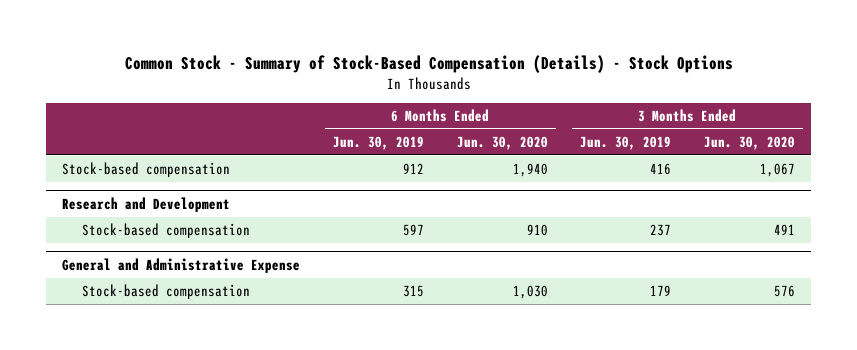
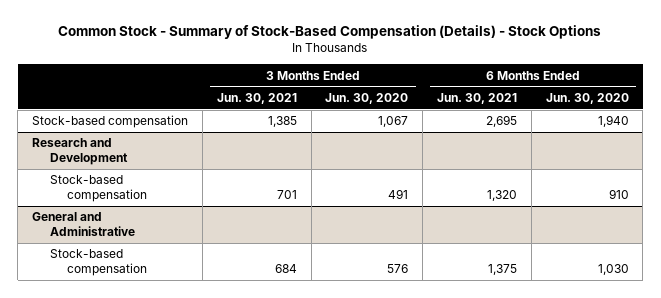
[332,136,424,151] Jun. 30, 2019 -> none
[580,136,672,151] Jun. 30, 2019 -> none
none -> [216,92,297,104] Jun. 30, 2021
none -> [436,92,517,104] Jun. 30, 2021
[62,257,301,273] General and Administrative Expense -> [32,212,135,236] General and Administrative

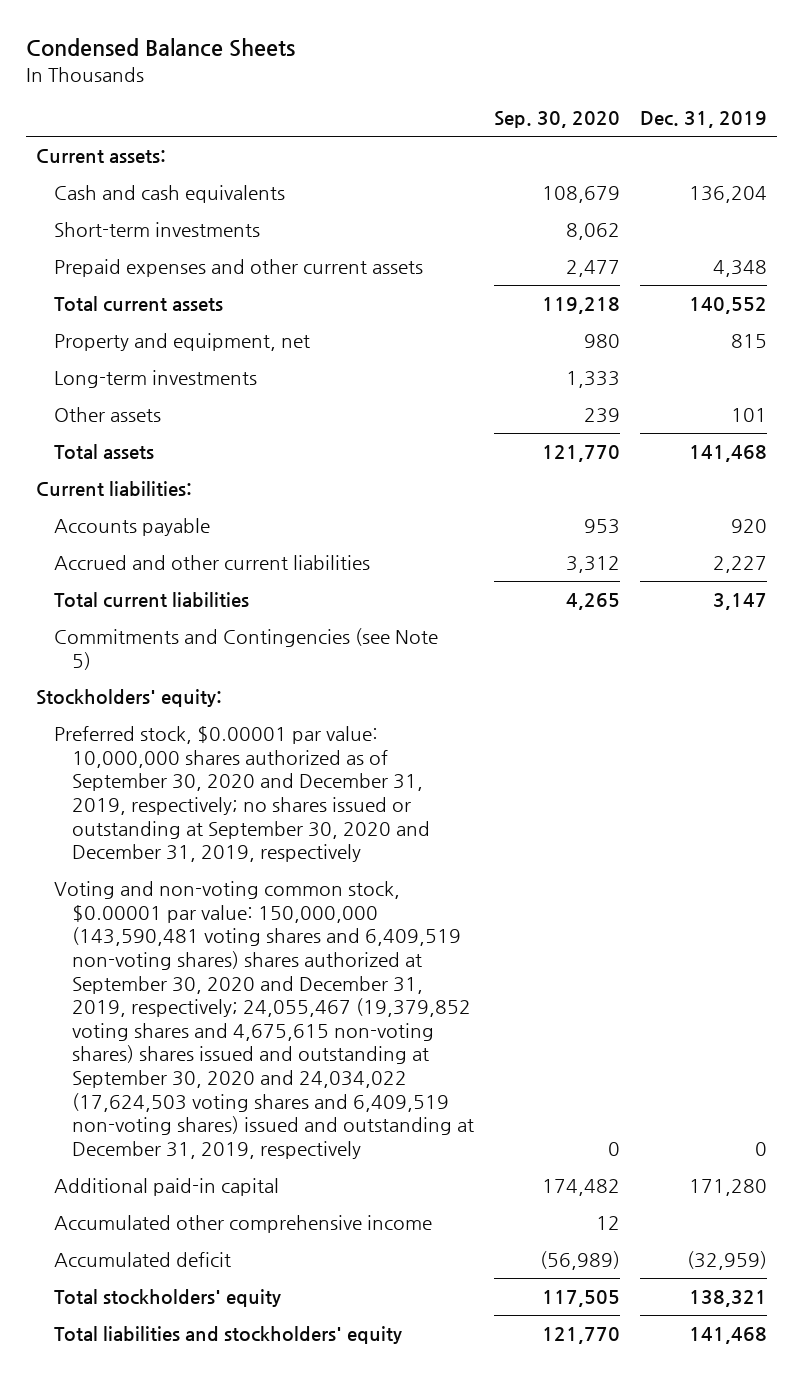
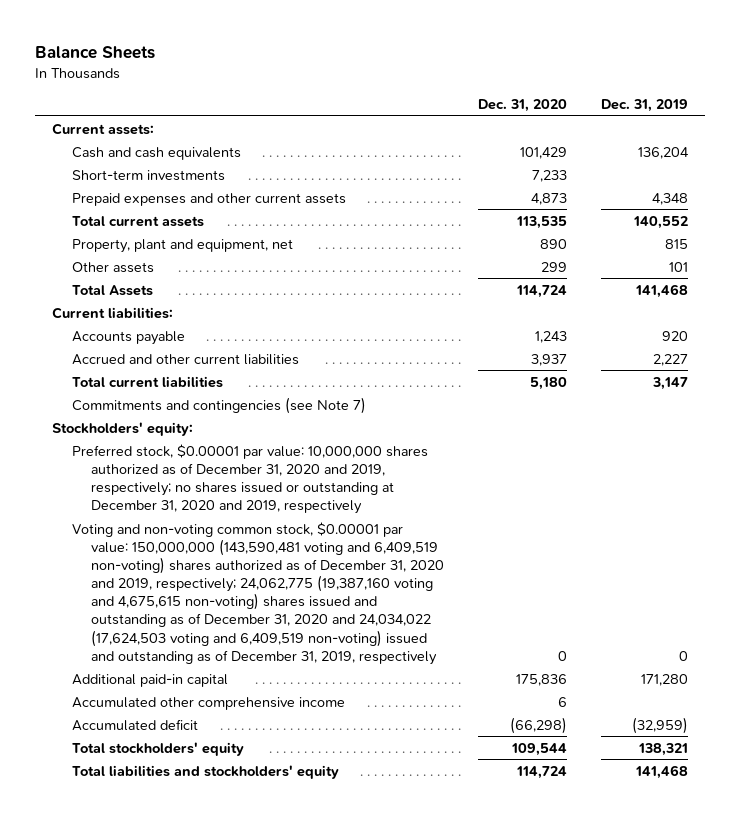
[25,38,295,58] Condensed Balance Sheets -> [35,45,156,59] Balance Sheets
[493,111,620,129] Sep. 30, 2020 -> none
none -> [478,98,568,112] Dec. 31, 2020
[53,369,257,388] Long-term investments -> none
[53,332,310,351] Property and equipment, net -> [71,238,293,253] Property, plant and equipment, net
[53,443,154,459] Total assets -> [71,284,153,296] Total Assets
[53,627,438,670] Commitments and Contingencies (see Note 5) -> [71,396,366,414] Commitments and contingencies (see Note 7)
[53,725,430,863] Preferred stock, $0.00001 par value: 10,000,000 shares authorized as of September 30, 2020 and December 31, 2019, respectively; no shares issued or outstanding at September 30, 2020 and December 31, 2019, respectively -> [71,443,428,515] Preferred stock, $0.00001 par value: 10,000,000 shares authorized as of December 31, 2020 and 2019, respectively; no shares issued or outstanding at December 31, 2020 and 2019, respectively
[53,880,474,1160] Voting and non-voting common stock, $0.00001 par value: 150,000,000 (143,590,481 voting shares and 6,409,519 non-voting shares) shares authorized at September 30, 2020 and December 31, 2019, respectively; 24,055,467 (19,379,852 voting shares and 4,675,615 non-voting shares) shares issued and outstanding at September 30, 2020 and 24,034,022 (17,624,503 voting shares and 6,409,519 non-voting shares) issued and outstanding at December 31, 2019, respectively -> [71,521,445,665] Voting and non-voting common stock, $0.00001 par value: 150,000,000 (143,590,481 voting and 6,409,519 non-voting) shares authorized as of December 31, 2020 and 2019, respectively; 24,062,775 (19,387,160 voting and 4,675,615 non-voting) shares issued and outstanding as of December 31, 2020 and 24,034,022 (17,624,503 voting and 6,409,519 non-voting) issued and outstanding as of December 31, 2019, respectively

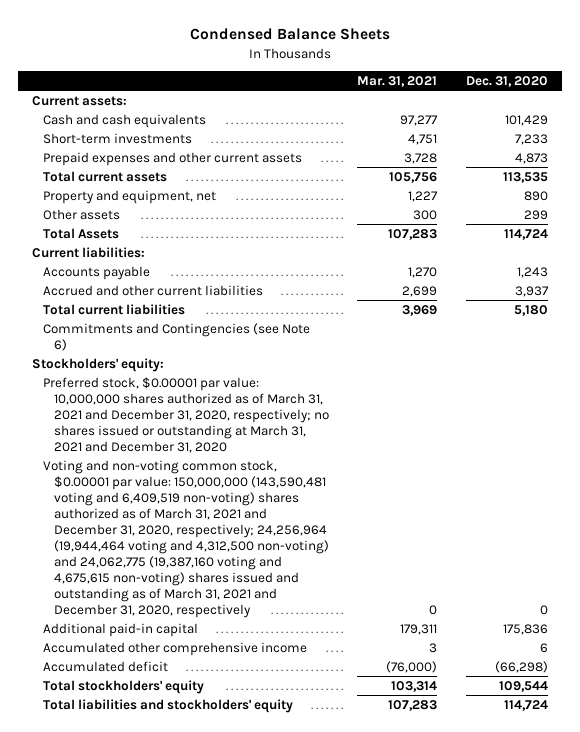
[35,45,156,59] Balance Sheets -> [190,28,391,41] Condensed Balance Sheets
[601,98,689,112] Dec. 31, 2019 -> none
none -> [357,76,438,88] Mar. 31, 2021
[71,238,293,253] Property, plant and equipment, net -> [43,189,217,204] Property and equipment, net
[71,396,366,414] Commitments and contingencies (see Note 7) -> [43,322,311,351] Commitments and Contingencies (see Note 6)
[71,443,428,515] Preferred stock, $0.00001 par value: 10,000,000 shares authorized as of December 31, 2020 and 2019, respectively; no shares issued or outstanding at December 31, 2020 and 2019, respectively -> [43,376,330,453] Preferred stock, $0.00001 par value: 10,000,000 shares authorized as of March 31, 2021 and December 31, 2020, respectively; no shares issued or outstanding at March 31, 2021 and December 31, 2020
[71,521,445,665] Voting and non-voting common stock, $0.00001 par value: 150,000,000 (143,590,481 voting and 6,409,519 non-voting) shares authorized as of December 31, 2020 and 2019, respectively; 24,062,775 (19,387,160 voting and 4,675,615 non-voting) shares issued and outstanding as of December 31, 2020 and 24,034,022 (17,624,503 voting and 6,409,519 non-voting) issued and outstanding as of December 31, 2019, respectively -> [43,459,330,618] Voting and non-voting common stock, $0.00001 par value: 150,000,000 (143,590,481 voting and 6,409,519 non-voting) shares authorized as of March 31, 2021 and December 31, 2020, respectively; 24,256,964 (19,944,464 voting and 4,312,500 non-voting) and 24,062,775 (19,387,160 voting and 4,675,615 non-voting) shares issued and outstanding as of March 31, 2021 and December 31, 2020, respectively

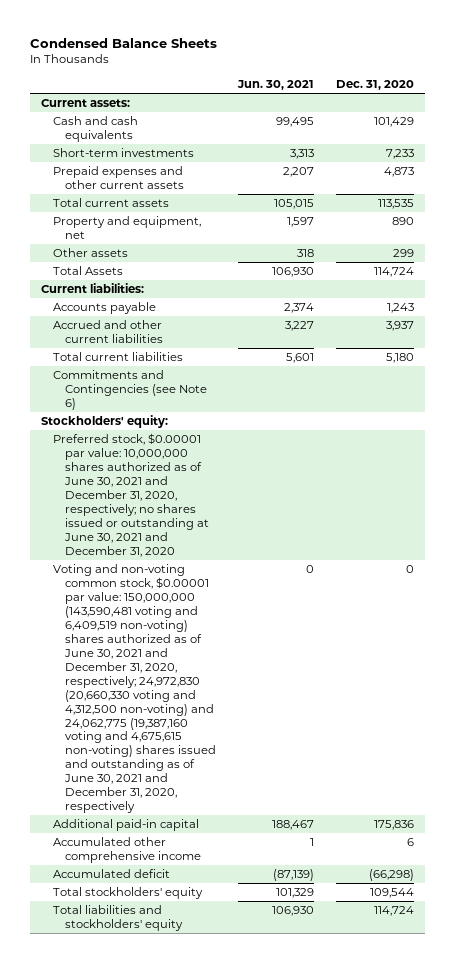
[357,76,438,88] Mar. 31, 2021 -> none
none -> [236,80,314,91] Jun. 30, 2021
[43,376,330,453] Preferred stock, $0.00001 par value: 10,000,000 shares authorized as of March 31, 2021 and December 31, 2020, respectively; no shares issued or outstanding at March 31, 2021 and December 31, 2020 -> [52,433,209,557] Preferred stock, $0.00001 par value: 10,000,000 shares authorized as of June 30, 2021 and December 31, 2020, respectively; no shares issued or outstanding at June 30, 2021 and December 31, 2020
[43,459,330,618] Voting and non-voting common stock, $0.00001 par value: 150,000,000 (143,590,481 voting and 6,409,519 non-voting) shares authorized as of March 31, 2021 and December 31, 2020, respectively; 24,256,964 (19,944,464 voting and 4,312,500 non-voting) and 24,062,775 (19,387,160 voting and 4,675,615 non-voting) shares issued and outstanding as of March 31, 2021 and December 31, 2020, respectively -> [52,564,216,814] Voting and non-voting common stock, $0.00001 par value: 150,000,000 (143,590,481 voting and 6,409,519 non-voting) shares authorized as of June 30, 2021 and December 31, 2020, respectively; 24,972,830 (20,660,330 voting and 4,312,500 non-voting) and 24,062,775 (19,387,160 voting and 4,675,615 non-voting) shares issued and outstanding as of June 30, 2021 and December 31, 2020, respectively

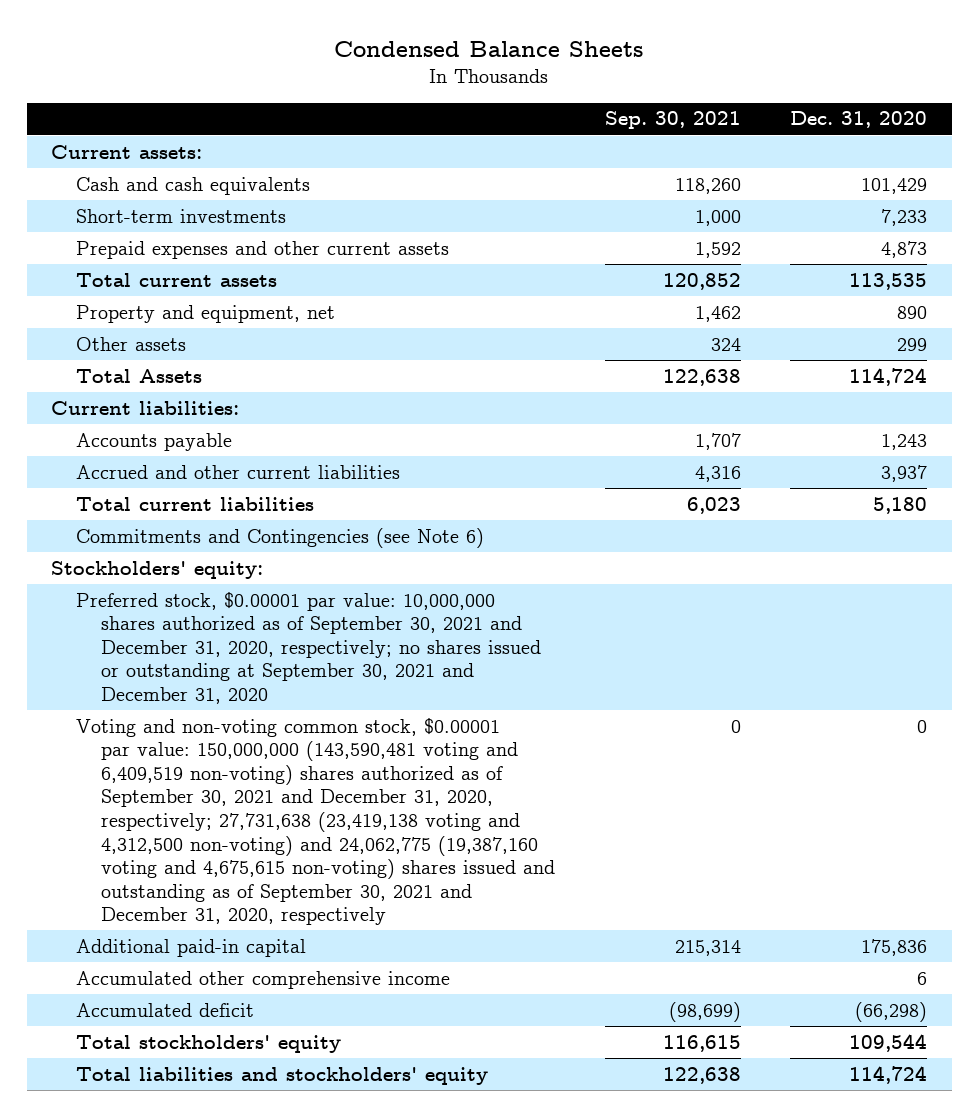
[236,80,314,91] Jun. 30, 2021 -> none
none -> [604,111,741,130] Sep. 30, 2021
[52,433,209,557] Preferred stock, $0.00001 par value: 10,000,000 shares authorized as of June 30, 2021 and December 31, 2020, respectively; no shares issued or outstanding at June 30, 2021 and December 31, 2020 -> [76,591,542,704] Preferred stock, $0.00001 par value: 10,000,000 shares authorized as of September 30, 2021 and December 31, 2020, respectively; no shares issued or outstanding at September 30, 2021 and December 31, 2020
[52,564,216,814] Voting and non-voting common stock, $0.00001 par value: 150,000,000 (143,590,481 voting and 6,409,519 non-voting) shares authorized as of June 30, 2021 and December 31, 2020, respectively; 24,972,830 (20,660,330 voting and 4,312,500 non-voting) and 24,062,775 (19,387,160 voting and 4,675,615 non-voting) shares issued and outstanding as of June 30, 2021 and December 31, 2020, respectively -> [76,717,556,926] Voting and non-voting common stock, $0.00001 par value: 150,000,000 (143,590,481 voting and 6,409,519 non-voting) shares authorized as of September 30, 2021 and December 31, 2020, respectively; 27,731,638 (23,419,138 voting and 4,312,500 non-voting) and 24,062,775 (19,387,160 voting and 4,675,615 non-voting) shares issued and outstanding as of September 30, 2021 and December 31, 2020, respectively

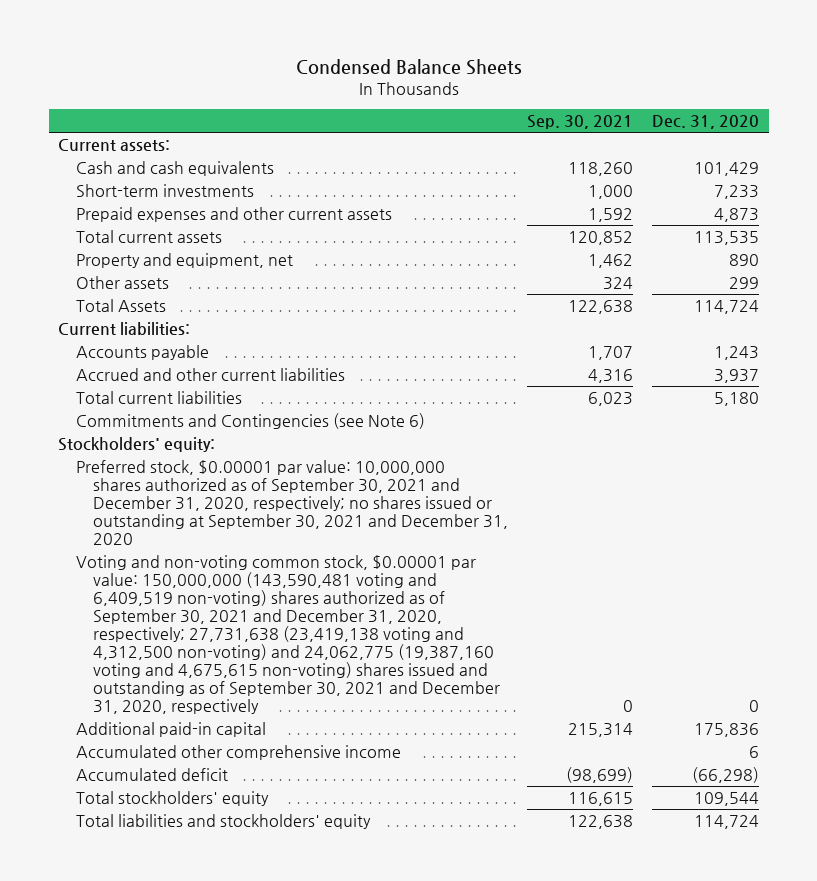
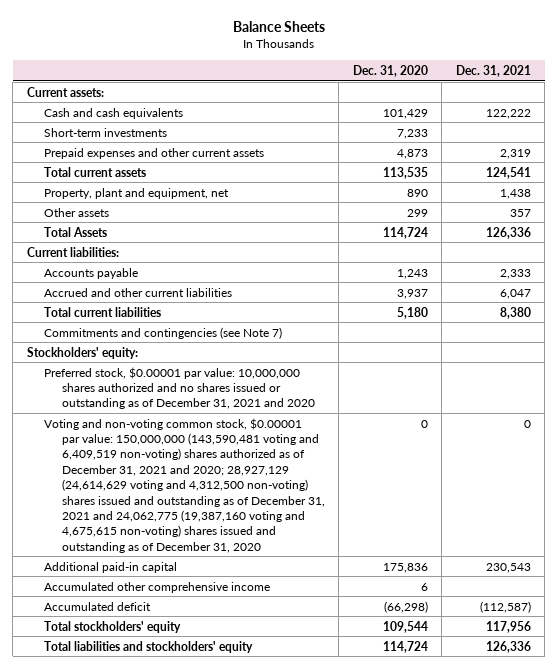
[295,58,522,75] Condensed Balance Sheets -> [232,20,325,32] Balance Sheets
[526,115,633,130] Sep. 30, 2021 -> none
none -> [455,64,531,77] Dec. 31, 2021
[75,253,293,269] Property and equipment, net -> [44,187,230,199] Property, plant and equipment, net
[75,413,425,430] Commitments and Contingencies (see Note 6) -> [44,326,283,339] Commitments and contingencies (see Note 7)
[75,460,508,545] Preferred stock, $0.00001 par value: 10,000,000 shares authorized as of September 30, 2021 and December 31, 2020, respectively; no shares issued or outstanding at September 30, 2021 and December 31, 2020 -> [44,366,315,410] Preferred stock, $0.00001 par value: 10,000,000 shares authorized and no shares issued or outstanding as of December 31, 2021 and 2020
[75,555,500,714] Voting and non-voting common stock, $0.00001 par value: 150,000,000 (143,590,481 voting and 6,409,519 non-voting) shares authorized as of September 30, 2021 and December 31, 2020, respectively; 27,731,638 (23,419,138 voting and 4,312,500 non-voting) and 24,062,775 (19,387,160 voting and 4,675,615 non-voting) shares issued and outstanding as of September 30, 2021 and December 31, 2020, respectively -> [44,417,325,553] Voting and non-voting common stock, $0.00001 par value: 150,000,000 (143,590,481 voting and 6,409,519 non-voting) shares authorized as of December 31, 2021 and 2020; 28,927,129 (24,614,629 voting and 4,312,500 non-voting) shares issued and outstanding as of December 31, 2021 and 24,062,775 (19,387,160 voting and 4,675,615 non-voting) shares issued and outstanding as of December 31, 2020

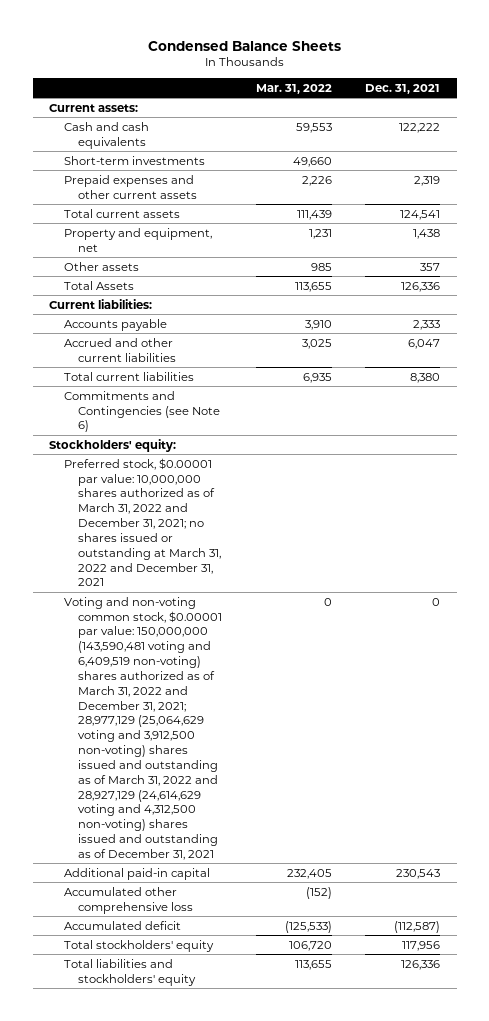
[232,20,325,32] Balance Sheets -> [147,40,341,51] Condensed Balance Sheets
[352,64,428,77] Dec. 31, 2020 -> none
none -> [255,83,332,94] Mar. 31, 2022
[44,187,230,199] Property, plant and equipment, net -> [63,227,212,252] Property and equipment, net
[44,326,283,339] Commitments and contingencies (see Note 7) -> [63,390,221,433] Commitments and Contingencies (see Note 6)
[44,366,315,410] Preferred stock, $0.00001 par value: 10,000,000 shares authorized and no shares issued or outstanding as of December 31, 2021 and 2020 -> [63,457,222,587] Preferred stock, $0.00001 par value: 10,000,000 shares authorized as of March 31, 2022 and December 31, 2021; no shares issued or outstanding at March 31, 2022 and December 31, 2021
[44,417,325,553] Voting and non-voting common stock, $0.00001 par value: 150,000,000 (143,590,481 voting and 6,409,519 non-voting) shares authorized as of December 31, 2021 and 2020; 28,927,129 (24,614,629 voting and 4,312,500 non-voting) shares issued and outstanding as of December 31, 2021 and 24,062,775 (19,387,160 voting and 4,675,615 non-voting) shares issued and outstanding as of December 31, 2020 -> [63,596,223,860] Voting and non-voting common stock, $0.00001 par value: 150,000,000 (143,590,481 voting and 6,409,519 non-voting) shares authorized as of March 31, 2022 and December 31, 2021; 28,977,129 (25,064,629 voting and 3,912,500 non-voting) shares issued and outstanding as of March 31, 2022 and 28,927,129 (24,614,629 voting and 4,312,500 non-voting) shares issued and outstanding as of December 31, 2021
[44,581,271,593] Accumulated other comprehensive income -> [63,886,194,914] Accumulated other comprehensive loss

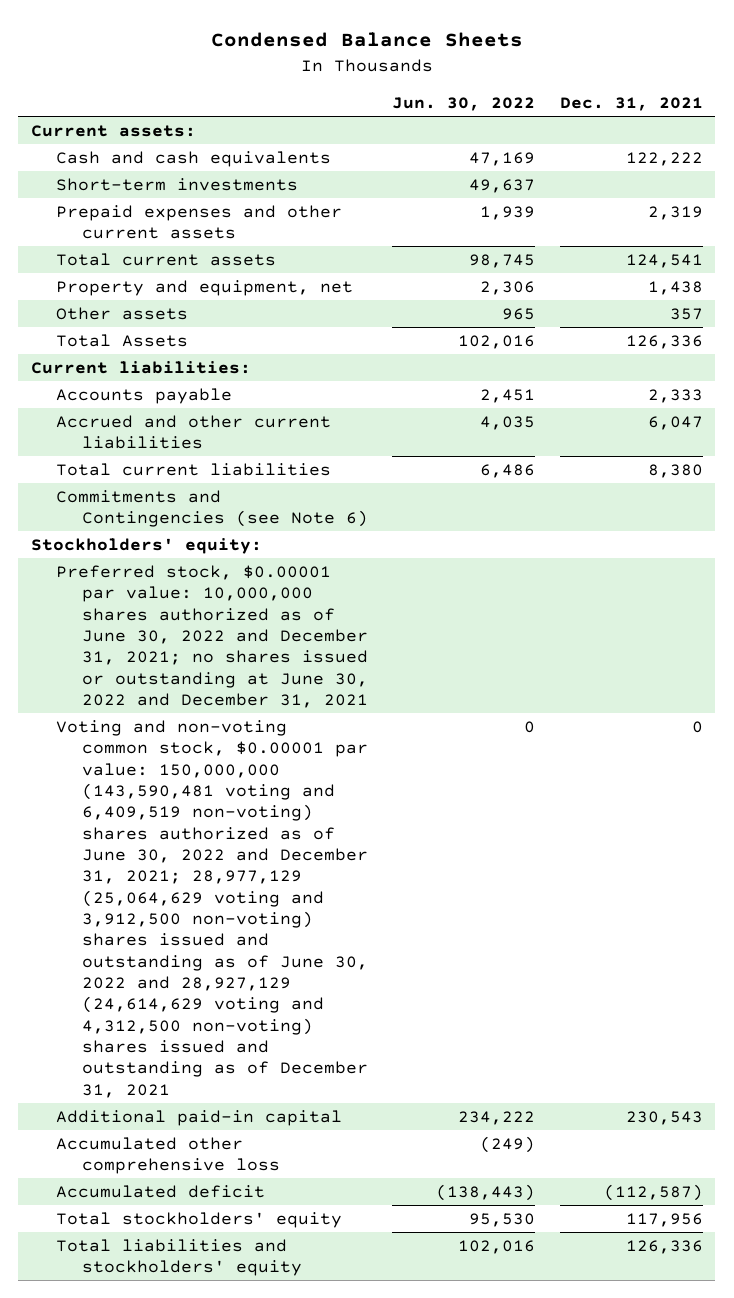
[255,83,332,94] Mar. 31, 2022 -> none
none -> [392,96,536,111] Jun. 30, 2022
[63,457,222,587] Preferred stock, $0.00001 par value: 10,000,000 shares authorized as of March 31, 2022 and December 31, 2021; no shares issued or outstanding at March 31, 2022 and December 31, 2021 -> [56,564,368,708] Preferred stock, $0.00001 par value: 10,000,000 shares authorized as of June 30, 2022 and December 31, 2021; no shares issued or outstanding at June 30, 2022 and December 31, 2021
[63,596,223,860] Voting and non-voting common stock, $0.00001 par value: 150,000,000 (143,590,481 voting and 6,409,519 non-voting) shares authorized as of March 31, 2022 and December 31, 2021; 28,977,129 (25,064,629 voting and 3,912,500 non-voting) shares issued and outstanding as of March 31, 2022 and 28,927,129 (24,614,629 voting and 4,312,500 non-voting) shares issued and outstanding as of December 31, 2021 -> [56,719,368,1098] Voting and non-voting common stock, $0.00001 par value: 150,000,000 (143,590,481 voting and 6,409,519 non-voting) shares authorized as of June 30, 2022 and December 31, 2021; 28,977,129 (25,064,629 voting and 3,912,500 non-voting) shares issued and outstanding as of June 30, 2022 and 28,927,129 (24,614,629 voting and 4,312,500 non-voting) shares issued and outstanding as of December 31, 2021

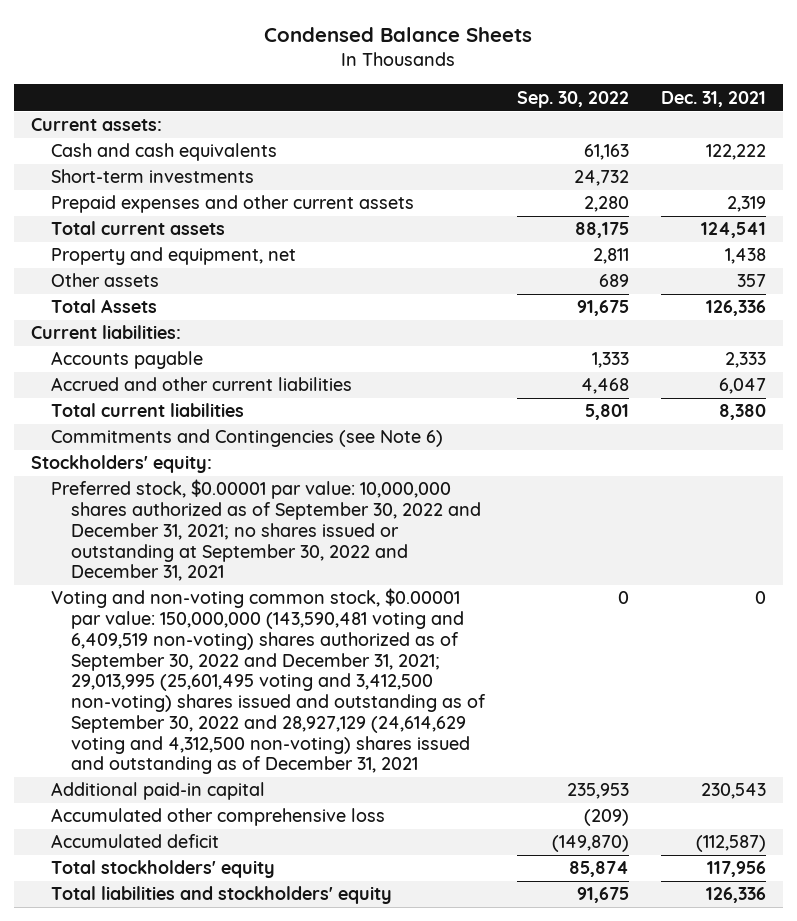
[392,96,536,111] Jun. 30, 2022 -> none
none -> [517,90,630,108] Sep. 30, 2022
[56,564,368,708] Preferred stock, $0.00001 par value: 10,000,000 shares authorized as of June 30, 2022 and December 31, 2021; no shares issued or outstanding at June 30, 2022 and December 31, 2021 -> [50,479,481,582] Preferred stock, $0.00001 par value: 10,000,000 shares authorized as of September 30, 2022 and December 31, 2021; no shares issued or outstanding at September 30, 2022 and December 31, 2021
[56,719,368,1098] Voting and non-voting common stock, $0.00001 par value: 150,000,000 (143,590,481 voting and 6,409,519 non-voting) shares authorized as of June 30, 2022 and December 31, 2021; 28,977,129 (25,064,629 voting and 3,912,500 non-voting) shares issued and outstanding as of June 30, 2022 and 28,927,129 (24,614,629 voting and 4,312,500 non-voting) shares issued and outstanding as of December 31, 2021 -> [50,588,486,775] Voting and non-voting common stock, $0.00001 par value: 150,000,000 (143,590,481 voting and 6,409,519 non-voting) shares authorized as of September 30, 2022 and December 31, 2021; 29,013,995 (25,601,495 voting and 3,412,500 non-voting) shares issued and outstanding as of September 30, 2022 and 28,927,129 (24,614,629 voting and 4,312,500 non-voting) shares issued and outstanding as of December 31, 2021

